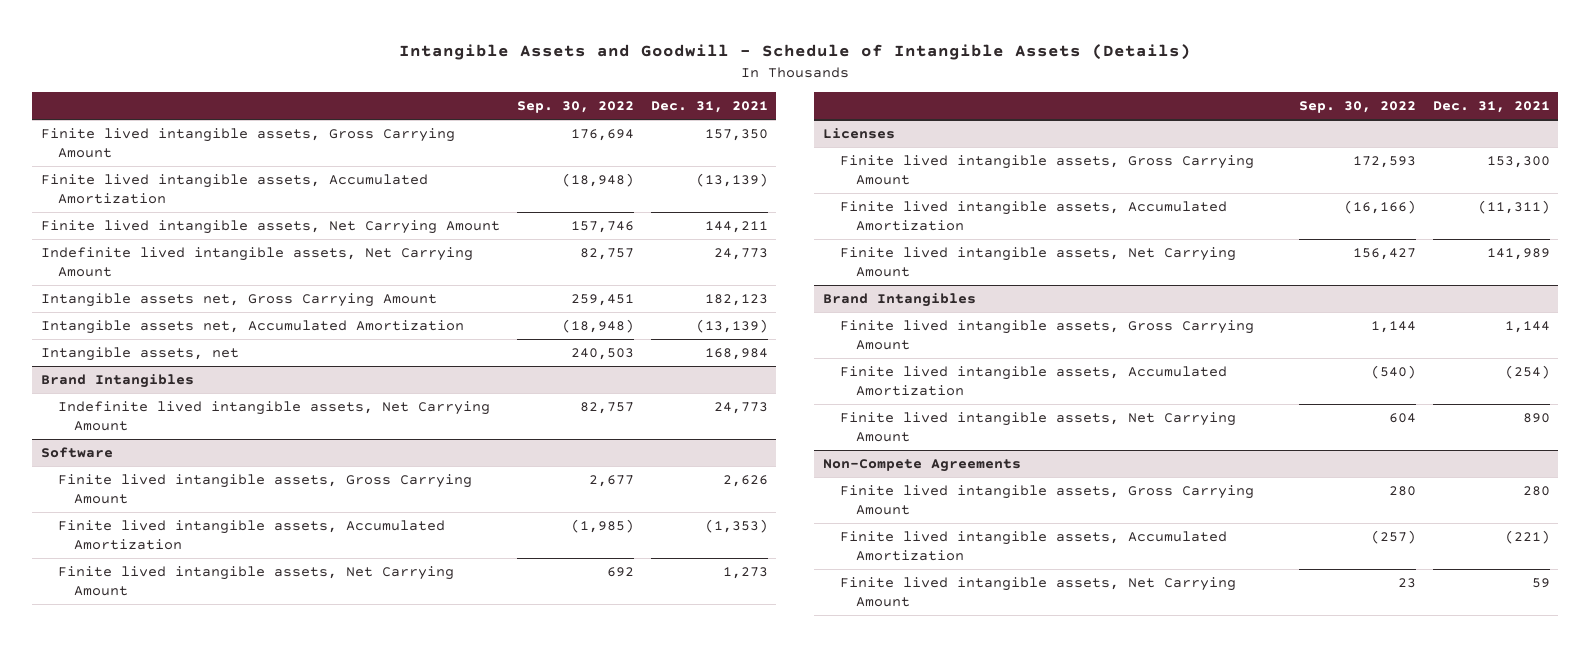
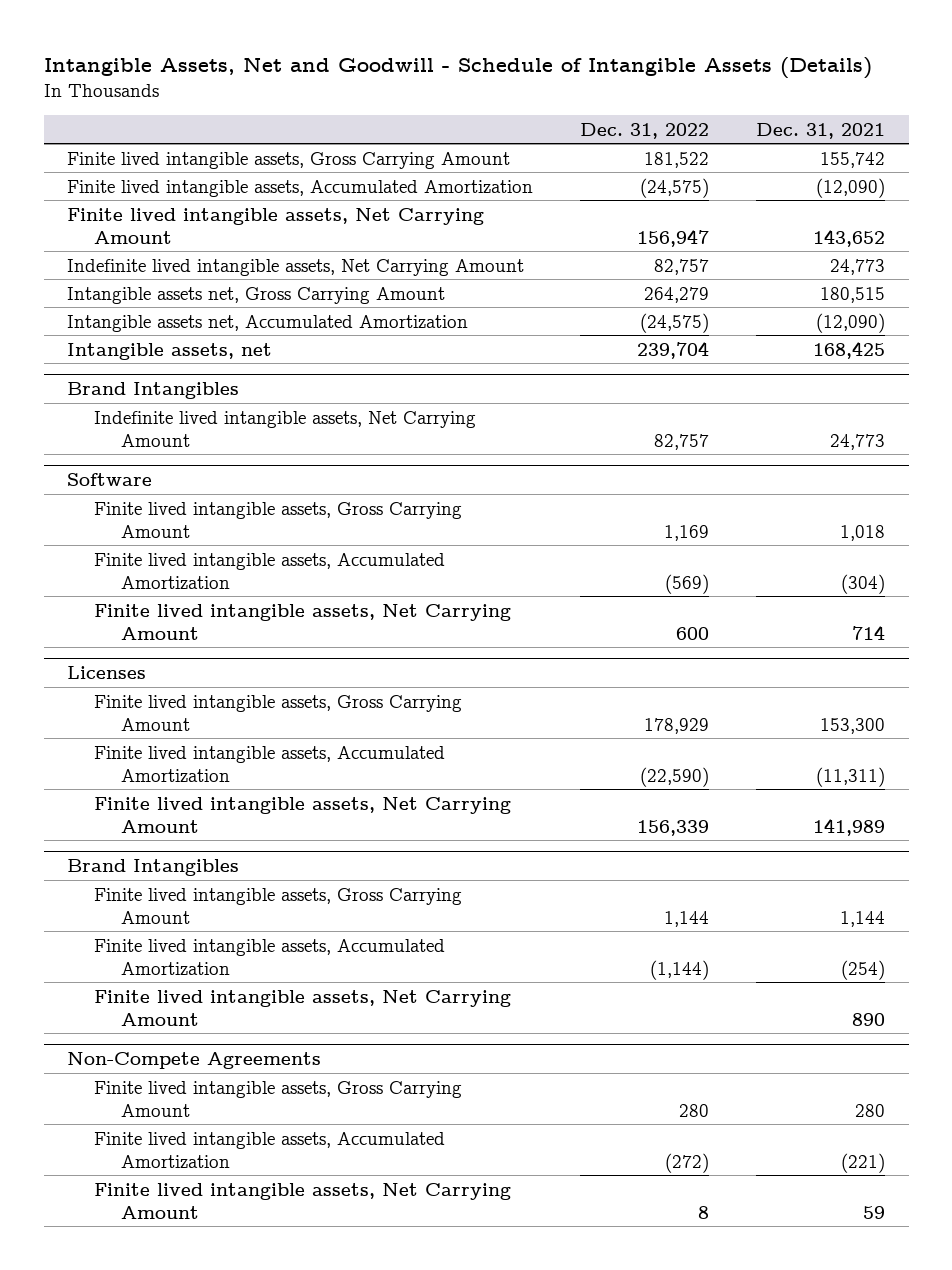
[399,44,1192,61] Intangible Assets and Goodwill - Schedule of Intangible Assets (Details) -> [43,57,872,80] Intangible Assets, Net and Goodwill - Schedule of Intangible Assets (Details)
[516,101,634,114] Sep. 30, 2022 -> none
none -> [580,122,710,139] Dec. 31, 2022
[704,129,768,142] 157,350 -> [820,151,886,168] 155,742
[695,173,768,188] (13,139) -> [816,177,886,198] (12,090)
[704,221,768,234] 144,211 -> [813,228,886,247] 143,652
[704,294,768,307] 182,123 -> [820,286,886,303] 180,515
[695,319,768,334] (13,139) -> [816,312,886,333] (12,090)
[704,348,768,361] 168,984 -> [813,340,886,359] 168,425
[722,475,768,488] 2,626 -> [840,524,886,541] 1,018
[704,519,768,534] (1,353) -> [841,573,886,594] (304)
[722,567,768,580] 1,273 -> [852,624,886,640] 714

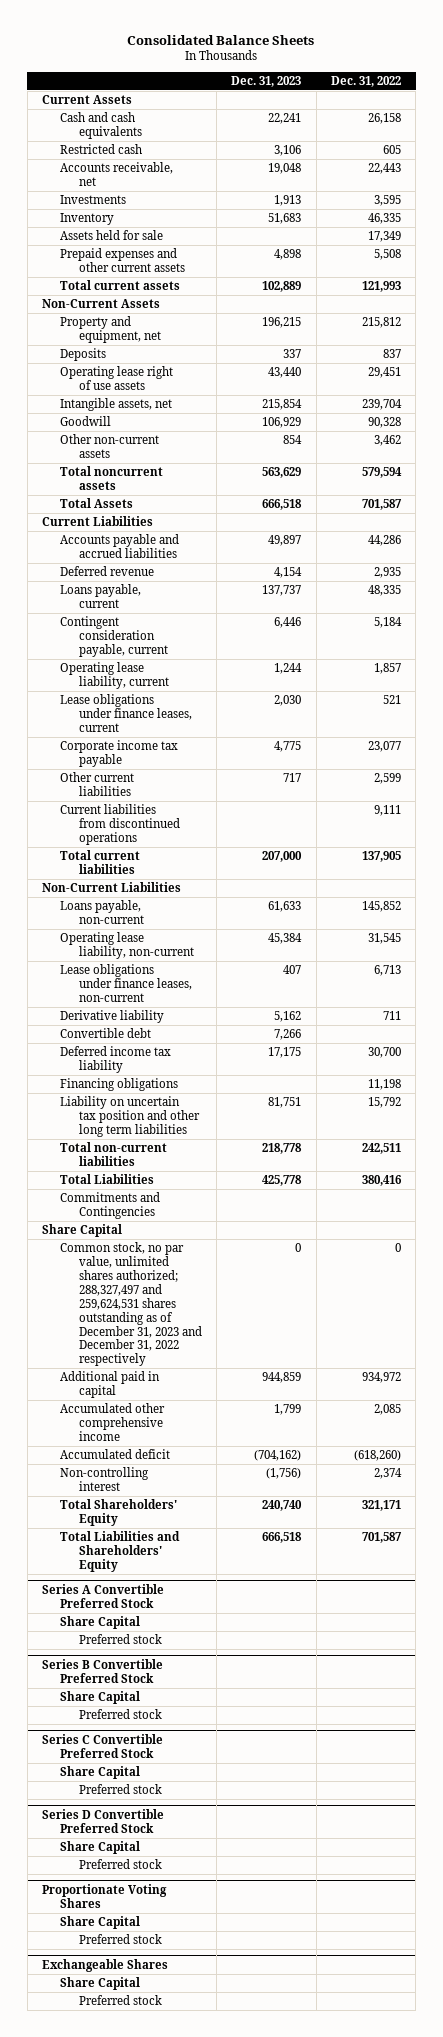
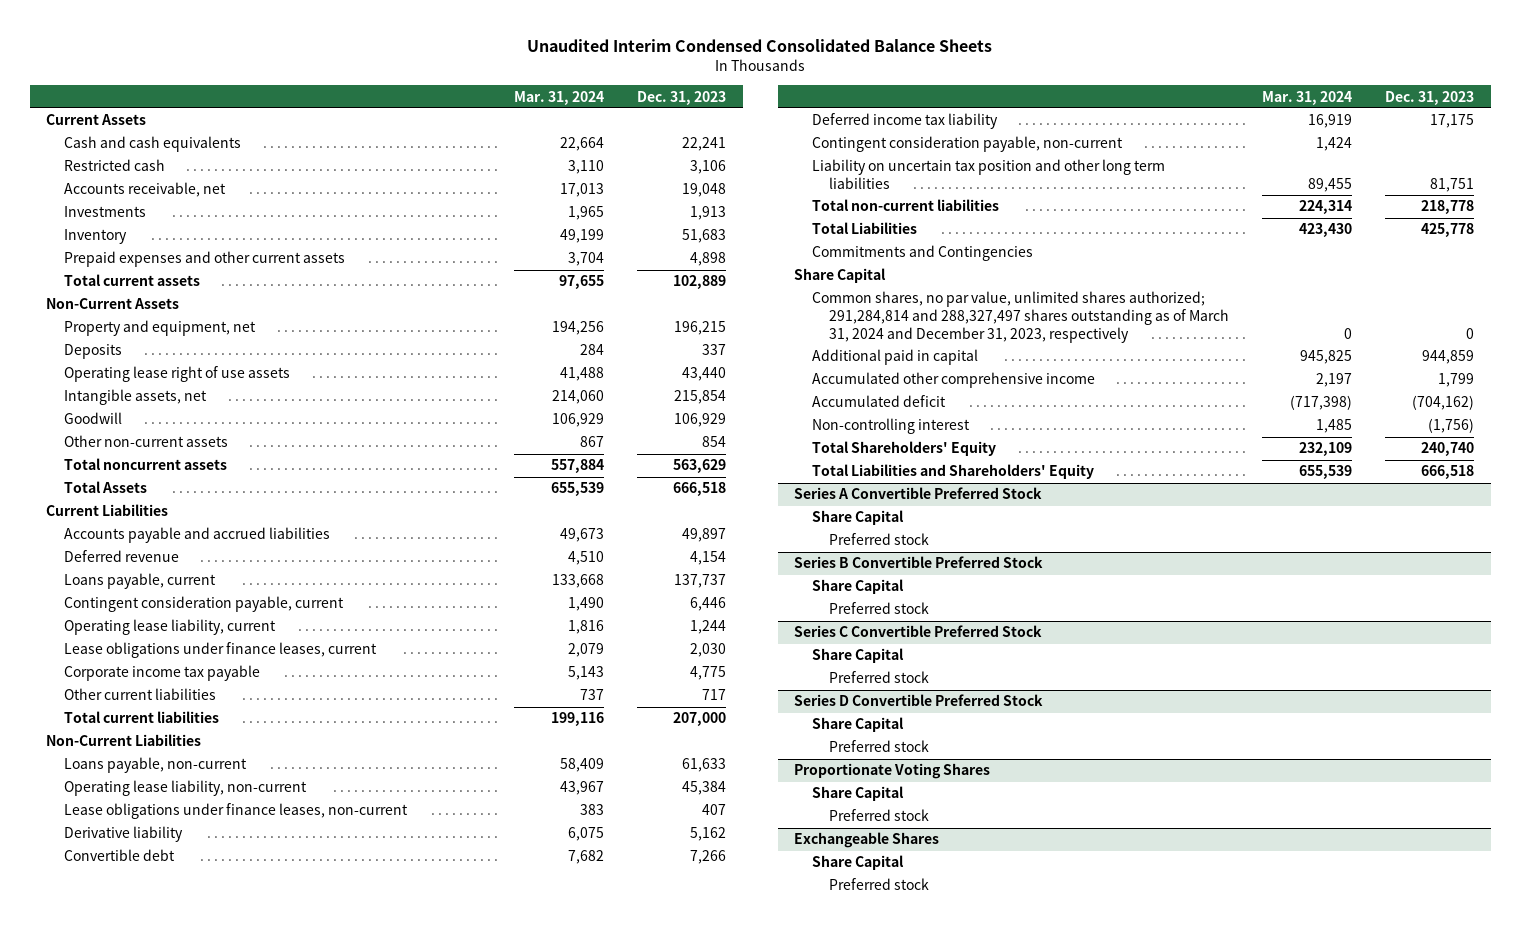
[127,34,315,45] Consolidated Balance Sheets -> [527,38,993,52] Unaudited Interim Condensed Consolidated Balance Sheets
[330,75,401,87] Dec. 31, 2022 -> none
none -> [514,90,605,105] Mar. 31, 2024
[60,230,164,241] Assets held for sale -> none
[60,804,180,845] Current liabilities from discontinued operations -> none
[60,1078,179,1092] Financing obligations -> none
none -> [811,136,1123,153] Contingent consideration payable, non-current
[60,1242,202,1367] Common stock, no par value, unlimited shares authorized; 288,327,497 and 259,624,531 shares outstanding as of December 31, 2023 and December 31, 2022 respectively -> [811,291,1230,343] Common shares, no par value, unlimited shares authorized; 291,284,814 and 288,327,497 shares outstanding as of March 31, 2024 and December 31, 2023, respectively

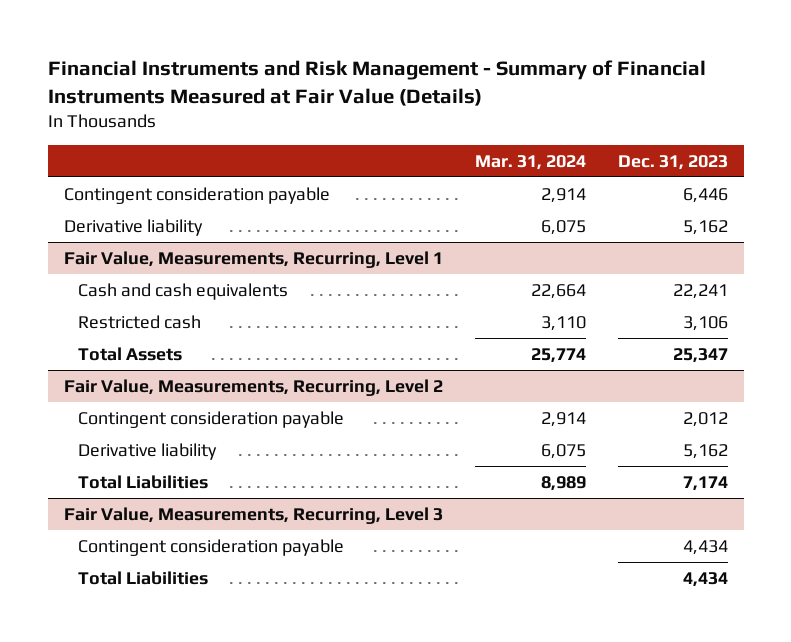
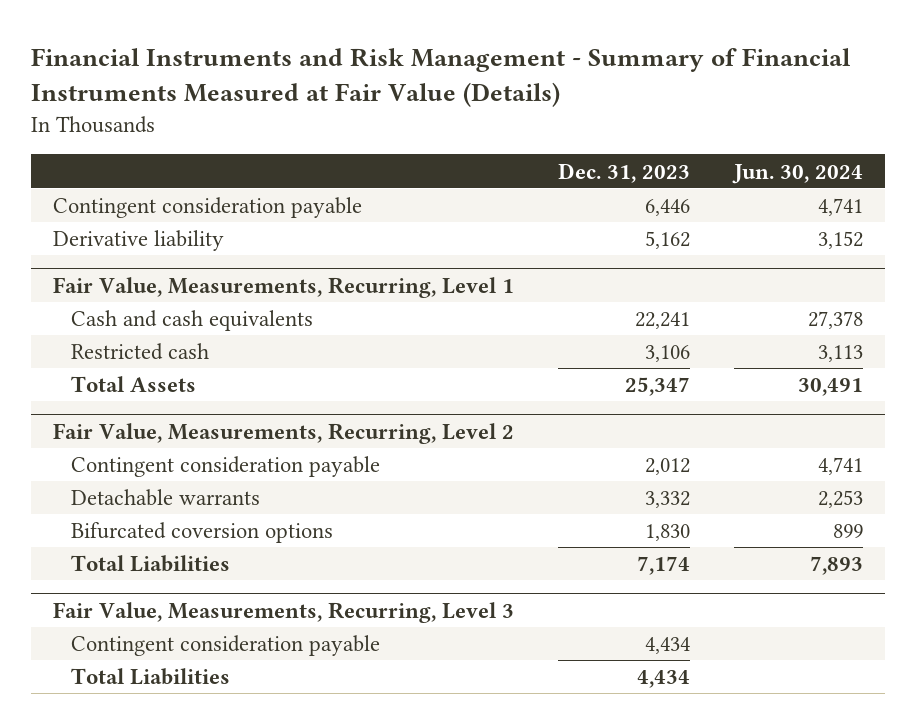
[474,154,586,170] Mar. 31, 2024 -> none
none -> [731,163,863,184] Jun. 30, 2024
[78,442,218,460] Derivative liability -> none
none -> [70,489,260,507] Detachable warrants
none -> [70,522,333,544] Bifurcated coversion options

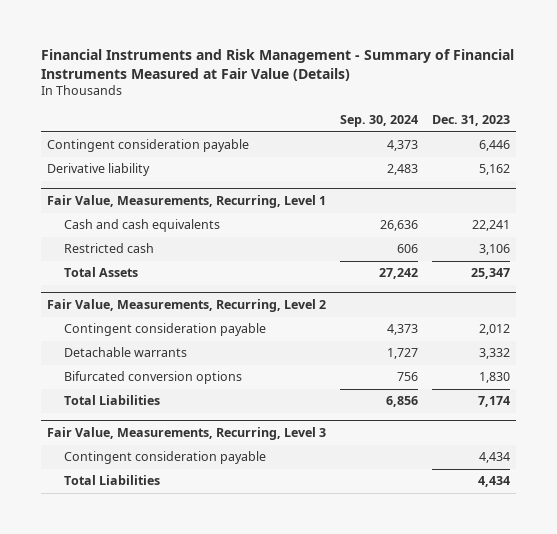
[731,163,863,184] Jun. 30, 2024 -> none
none -> [340,115,419,128] Sep. 30, 2024
[70,522,333,544] Bifurcated coversion options -> [64,371,243,385] Bifurcated conversion options

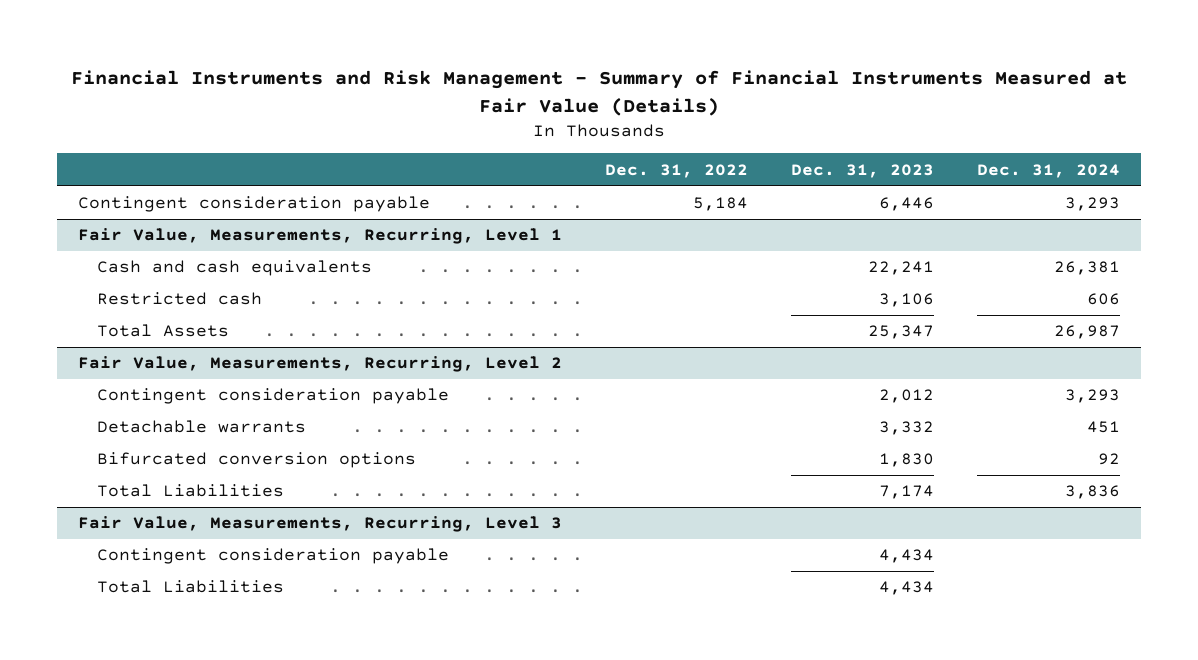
[340,115,419,128] Sep. 30, 2024 -> none
none -> [604,163,748,178] Dec. 31, 2022
none -> [976,163,1120,178] Dec. 31, 2024
[47,163,151,177] Derivative liability -> none

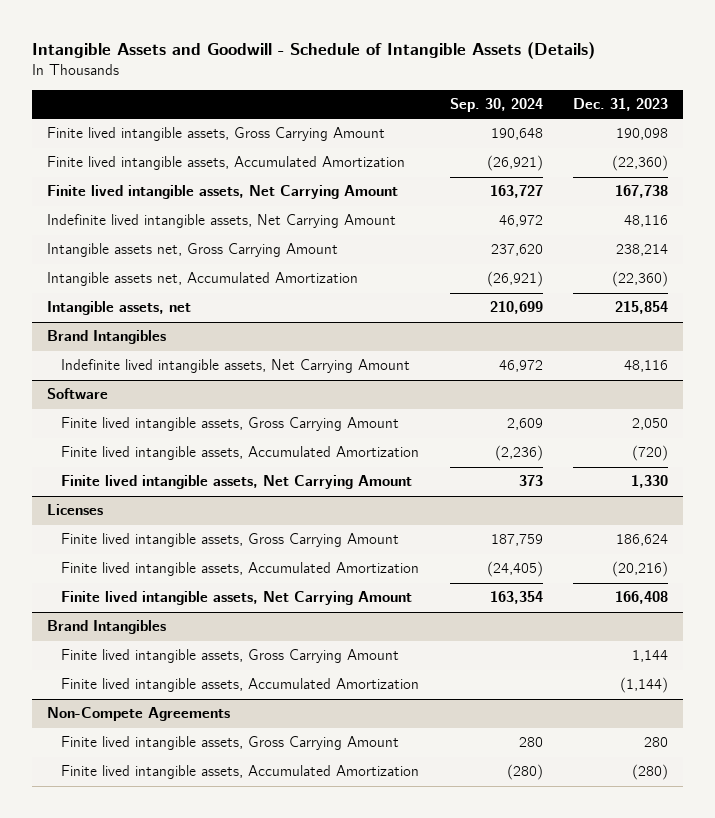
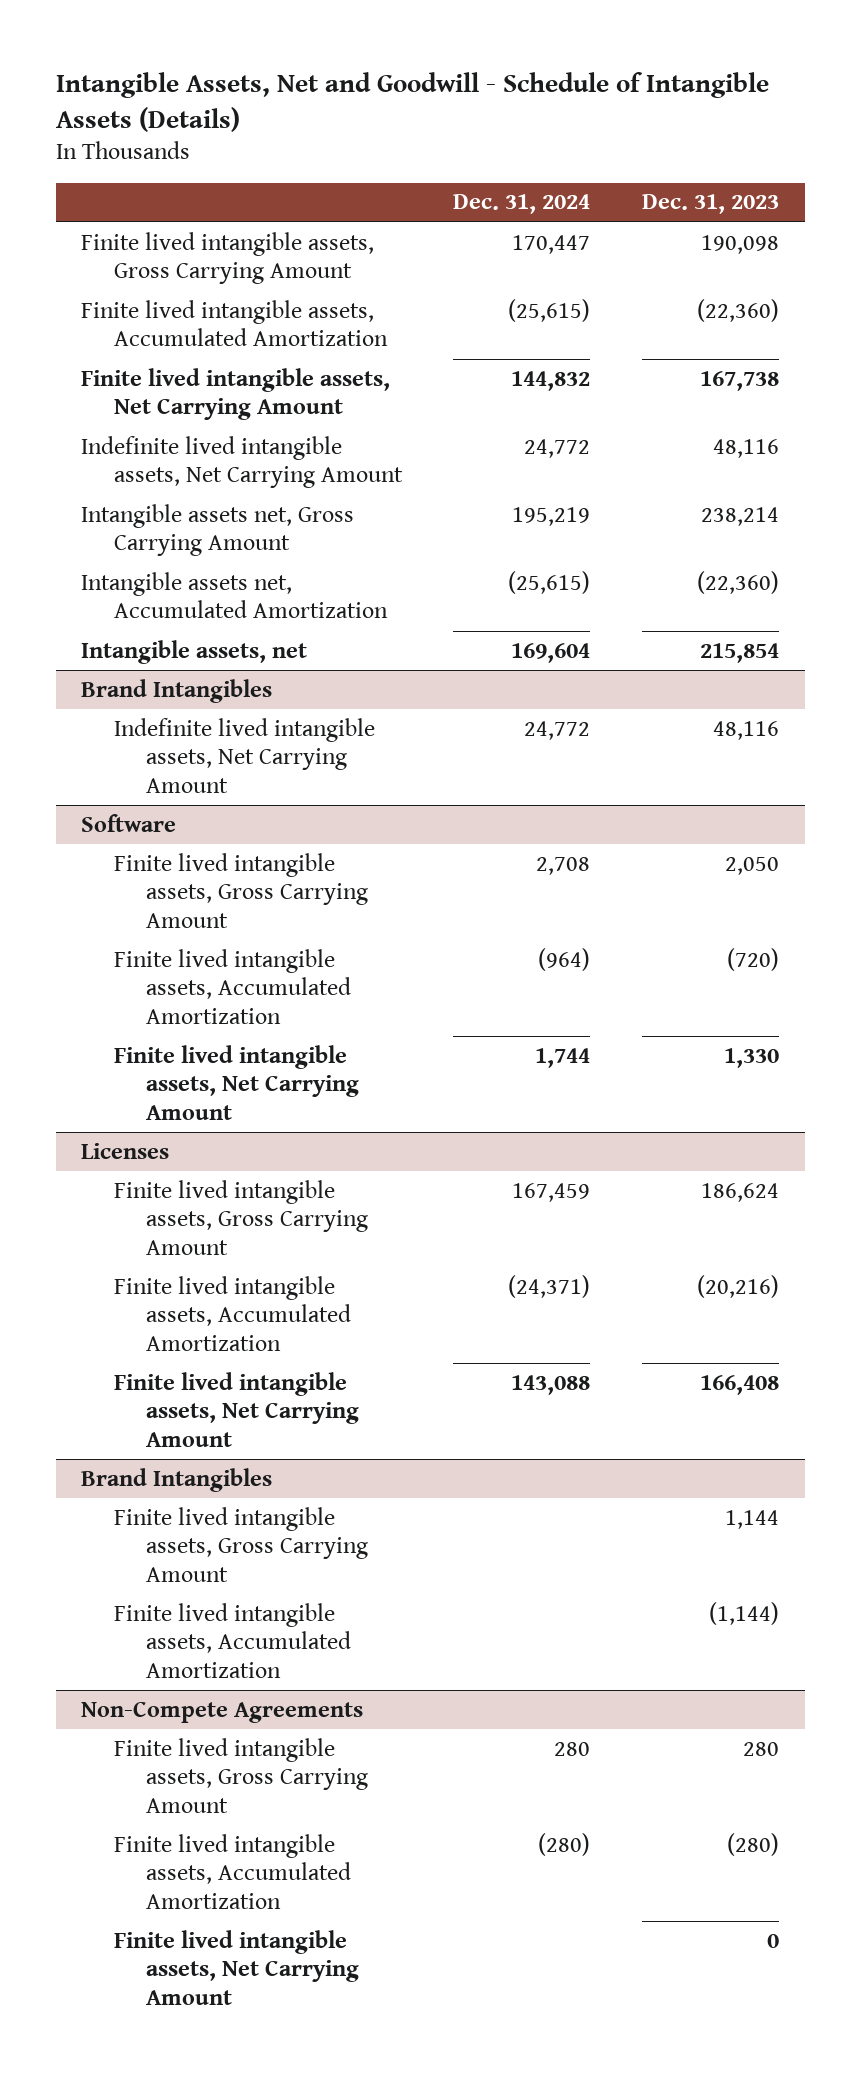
[31,41,595,59] Intangible Assets and Goodwill - Schedule of Intangible Assets (Details) -> [55,71,769,132] Intangible Assets, Net and Goodwill - Schedule of Intangible Assets (Details)
[449,98,543,113] Sep. 30, 2024 -> none
none -> [453,194,591,215] Dec. 31, 2024
none -> [113,1929,360,2005] Finite lived intangible assets, Net Carrying Amount

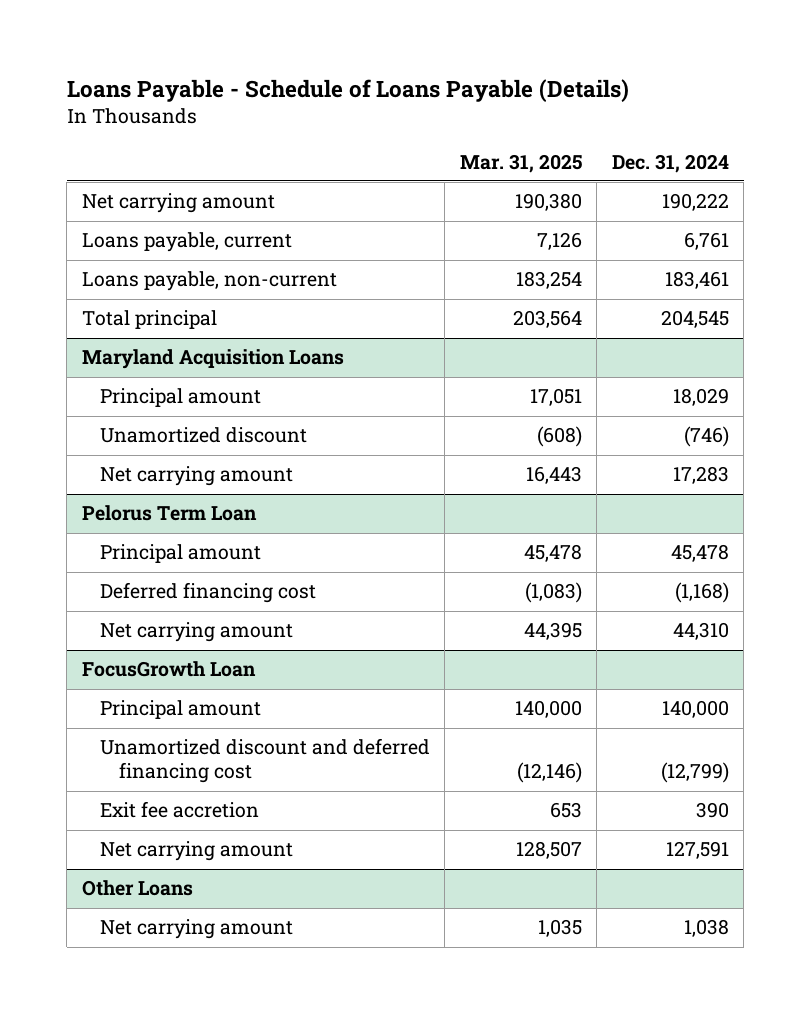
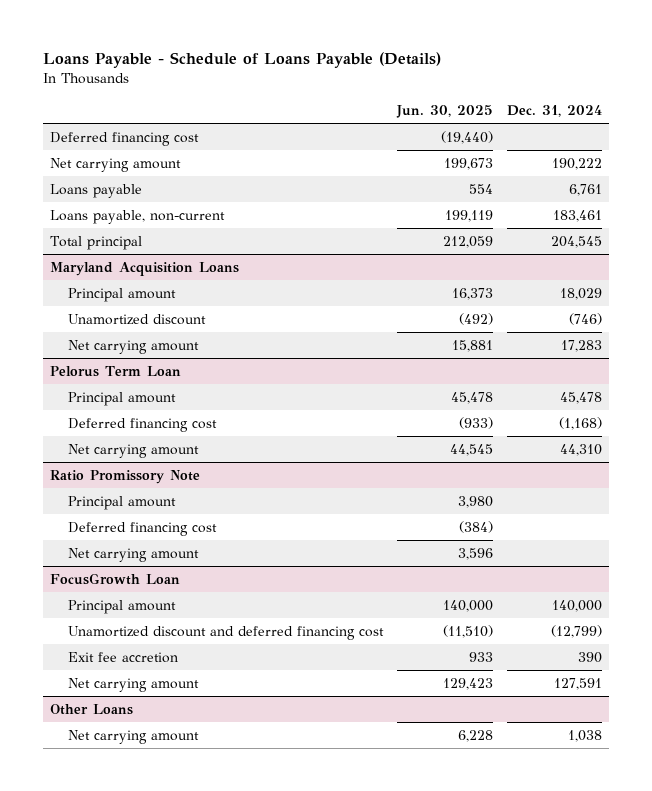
[459,153,582,173] Mar. 31, 2025 -> none
none -> [396,105,494,119] Jun. 30, 2025
none -> [49,131,199,146] Deferred financing cost
[81,232,292,253] Loans payable, current -> [49,183,142,198] Loans payable
none -> [49,469,200,484] Ratio Promissory Note
none -> [68,495,177,510] Principal amount
none -> [68,521,218,536] Deferred financing cost
none -> [68,547,200,562] Net carrying amount

